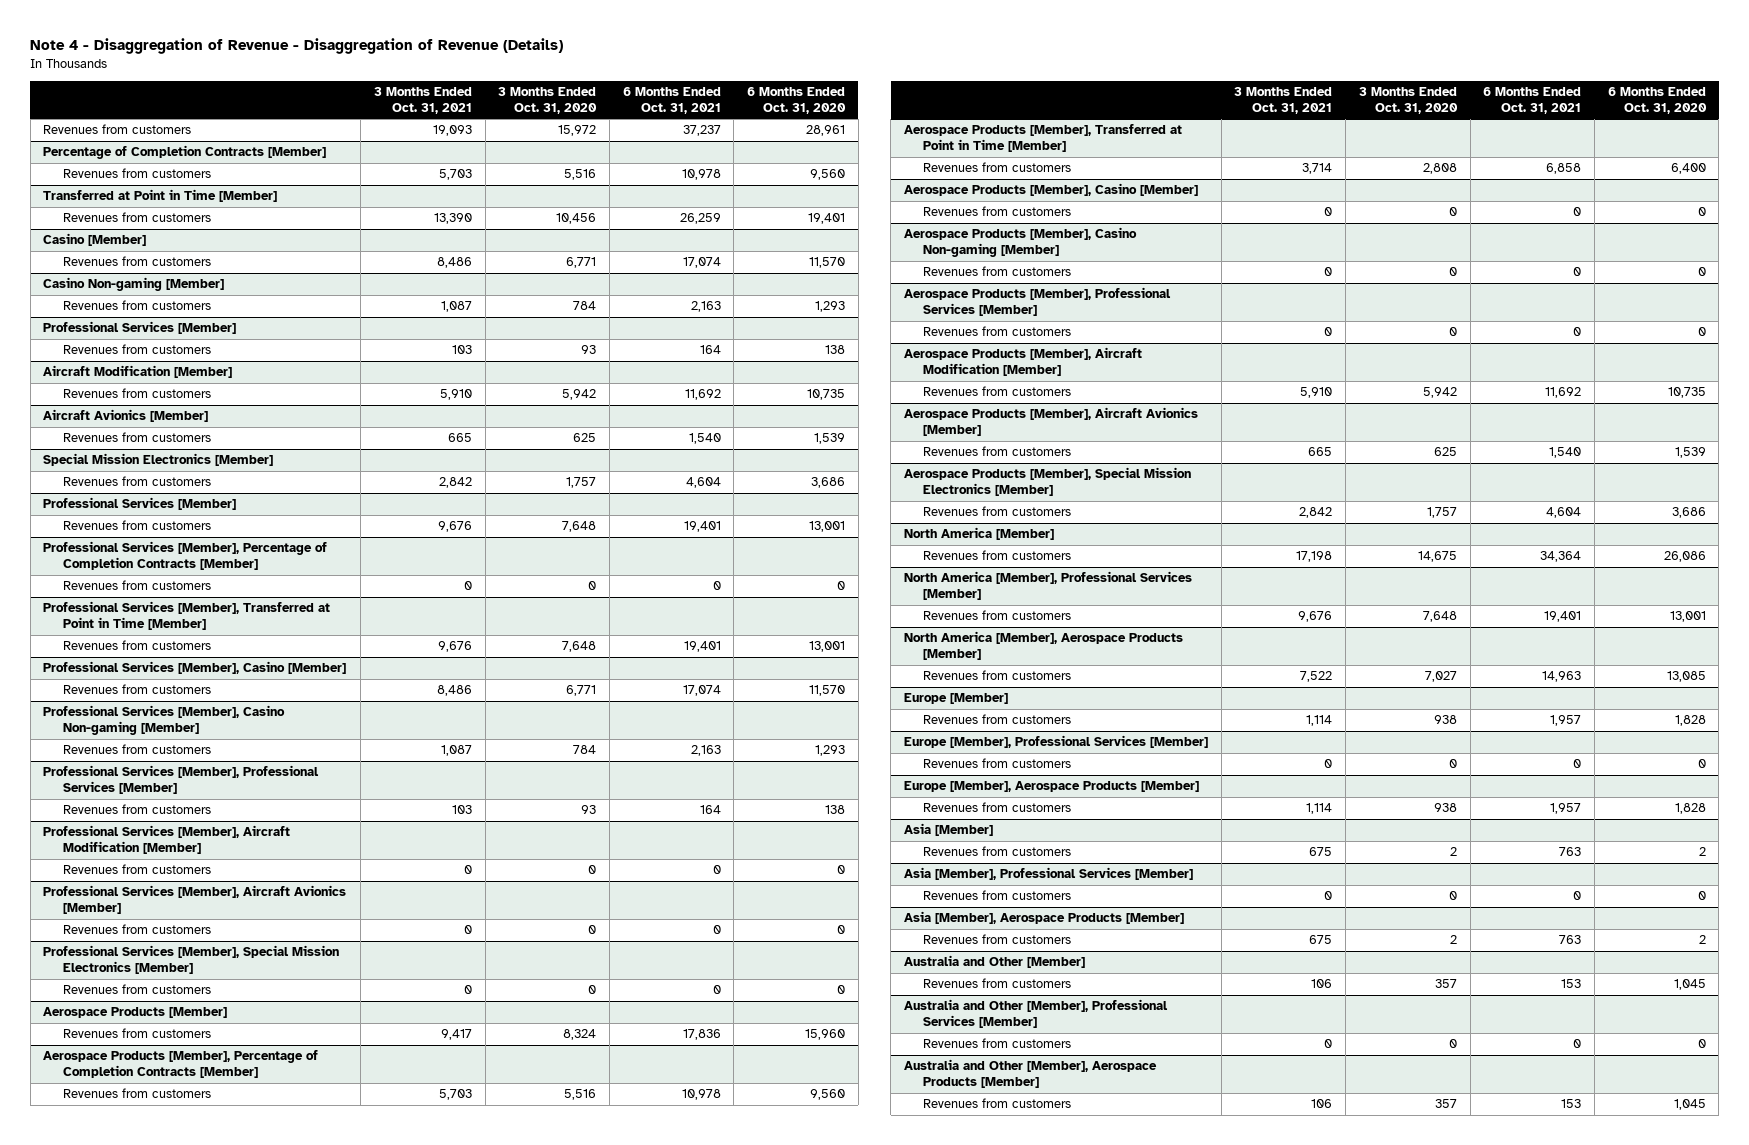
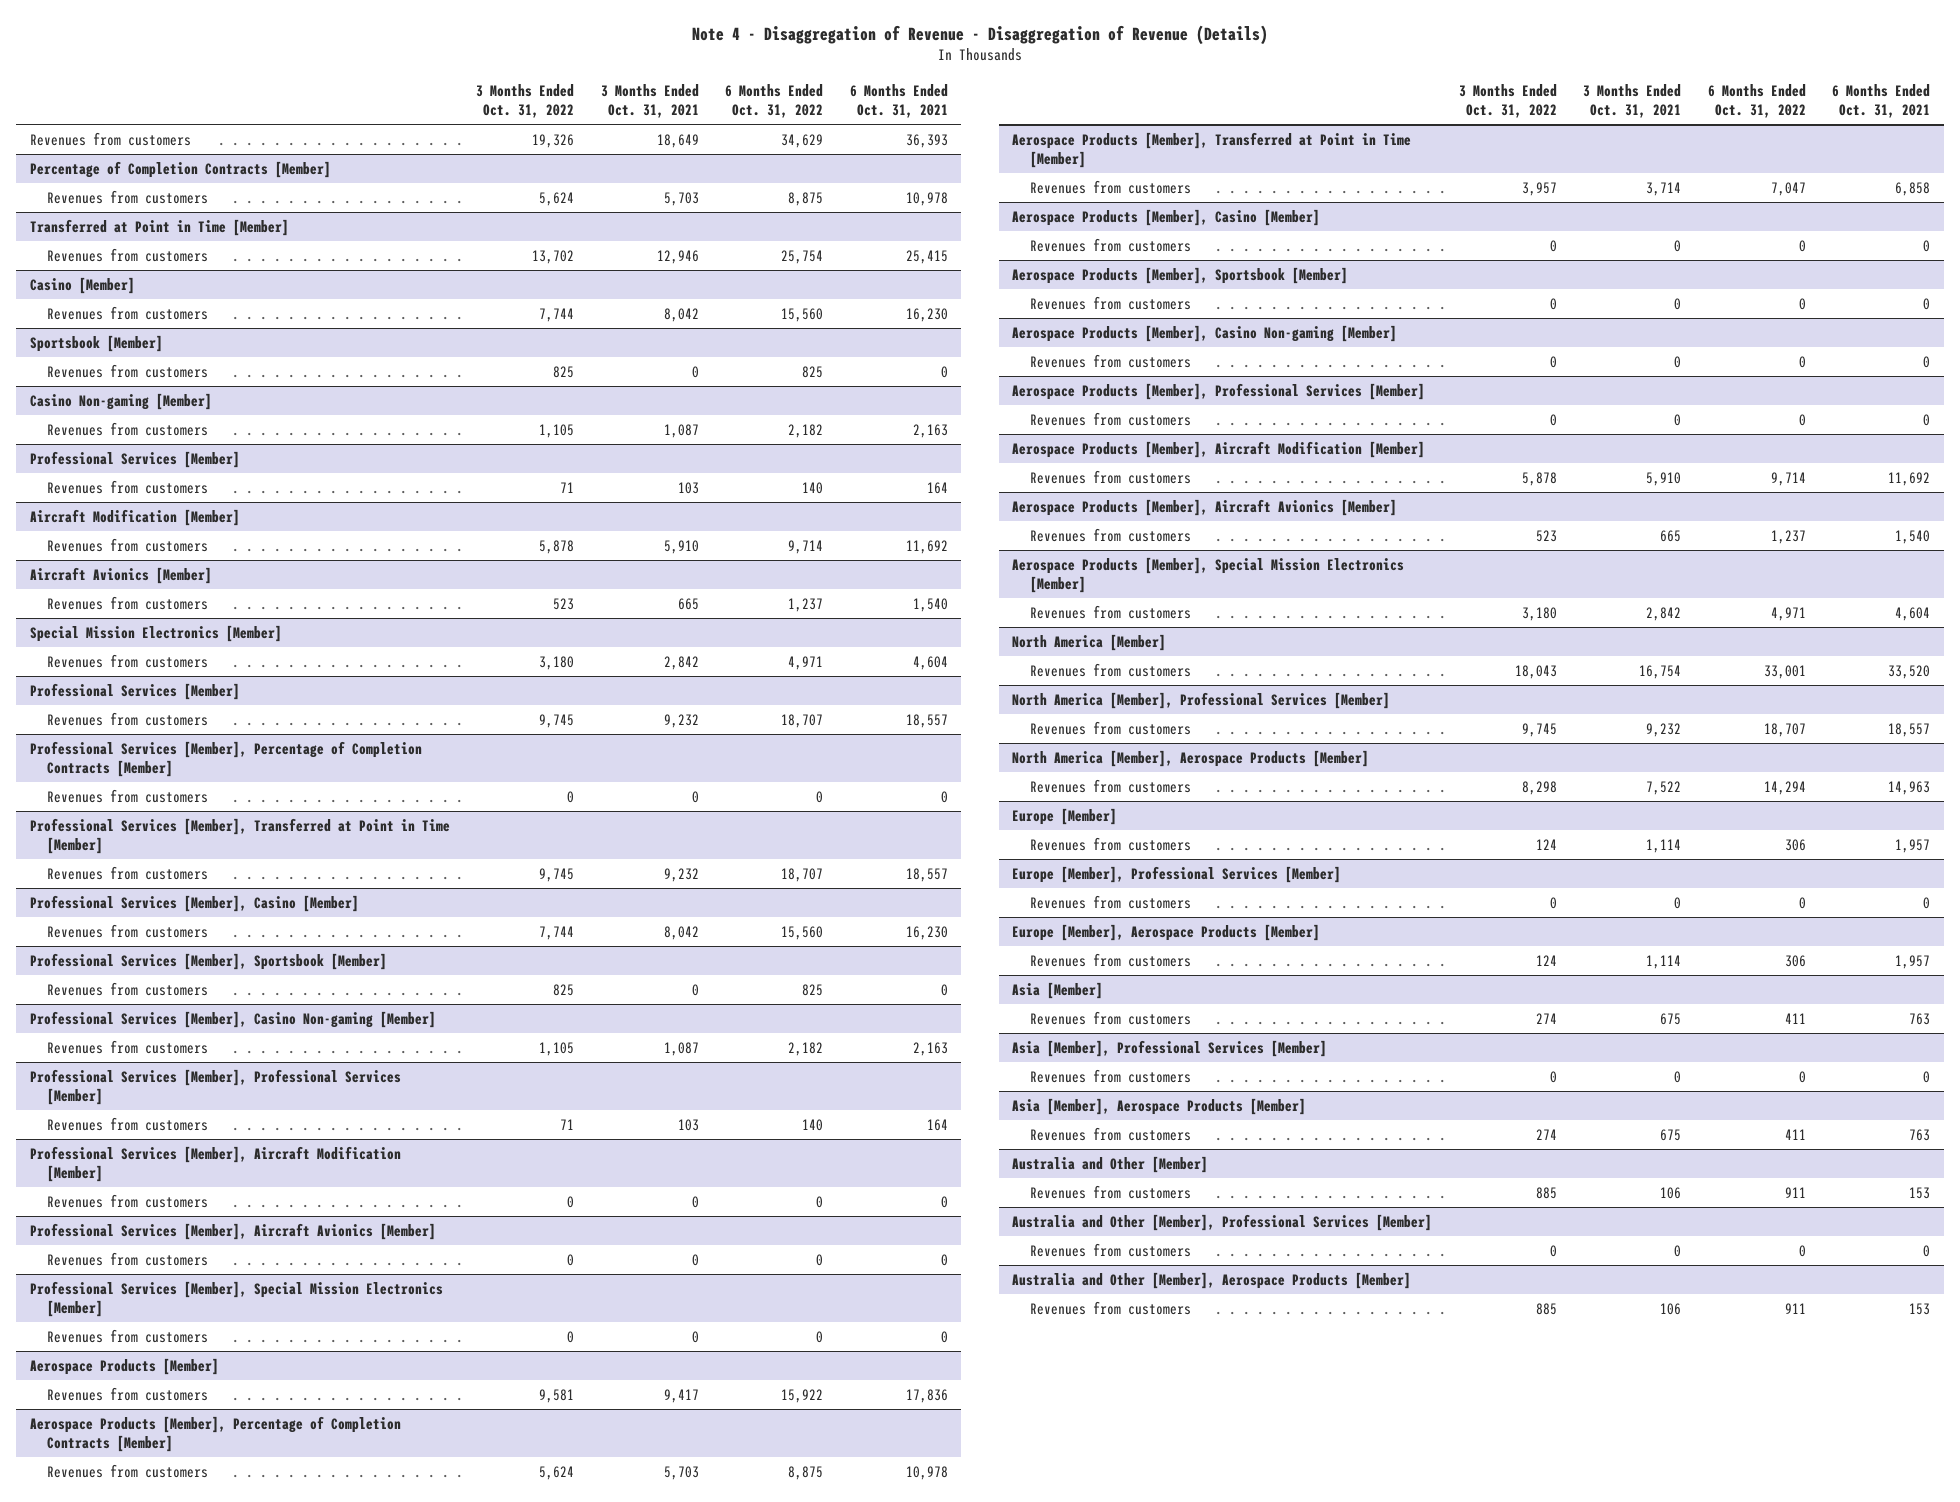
[498,87,598,114] 3 Months Ended Oct. 31, 2020 -> none
[747,87,847,114] 6 Months Ended Oct. 31, 2020 -> none
none -> [476,83,575,118] 3 Months Ended Oct. 31, 2022
none -> [725,83,824,118] 6 Months Ended Oct. 31, 2022
[432,125,472,137] 19,093 -> [656,134,699,149] 18,649
[682,125,721,137] 37,237 -> [905,134,948,149] 36,393
[433,213,472,225] 13,390 -> [656,250,699,265] 12,946
[679,213,721,225] 26,259 -> [905,250,948,265] 25,415
[436,257,472,269] 8,486 -> [663,308,699,323] 8,042
[682,257,721,269] 17,074 -> [905,308,948,323] 16,230
none -> [29,335,163,353] Sportsbook [Member]
none -> [46,364,208,379] Revenues from customers
[437,521,472,533] 9,676 -> [663,714,699,729] 9,232
[683,521,721,533] 19,401 -> [905,714,948,729] 18,557
[437,641,472,653] 9,676 -> [663,868,699,883] 9,232
[683,641,721,653] 19,401 -> [905,868,948,883] 18,557
[436,685,472,697] 8,486 -> [663,926,699,941] 8,042
[682,685,721,697] 17,074 -> [905,926,948,941] 16,230
none -> [29,953,387,971] Professional Services [Member], Sportsbook [Member]
none -> [46,982,208,997] Revenues from customers
none -> [1012,267,1349,285] Aerospace Products [Member], Sportsbook [Member]
none -> [1029,296,1191,311] Revenues from customers
[1296,551,1333,563] 17,198 -> [1639,665,1682,680] 16,754
[1540,551,1582,563] 34,364 -> [1888,665,1931,680] 33,520
[1298,611,1333,623] 9,676 -> [1646,723,1682,738] 9,232
[1544,611,1582,623] 19,401 -> [1888,723,1931,738] 18,557

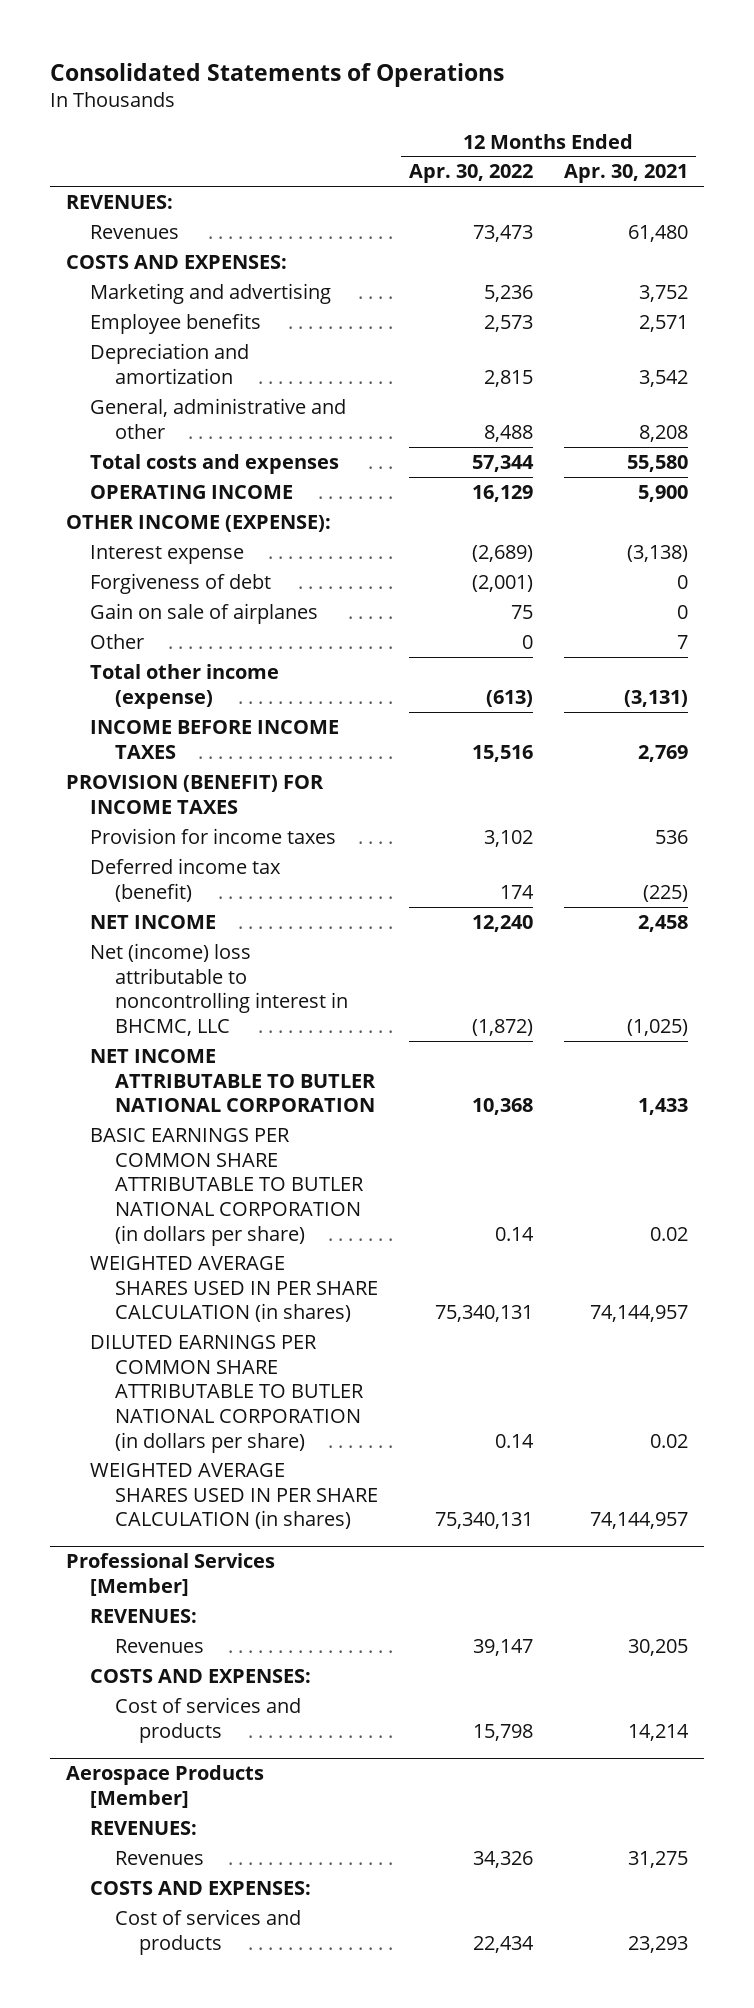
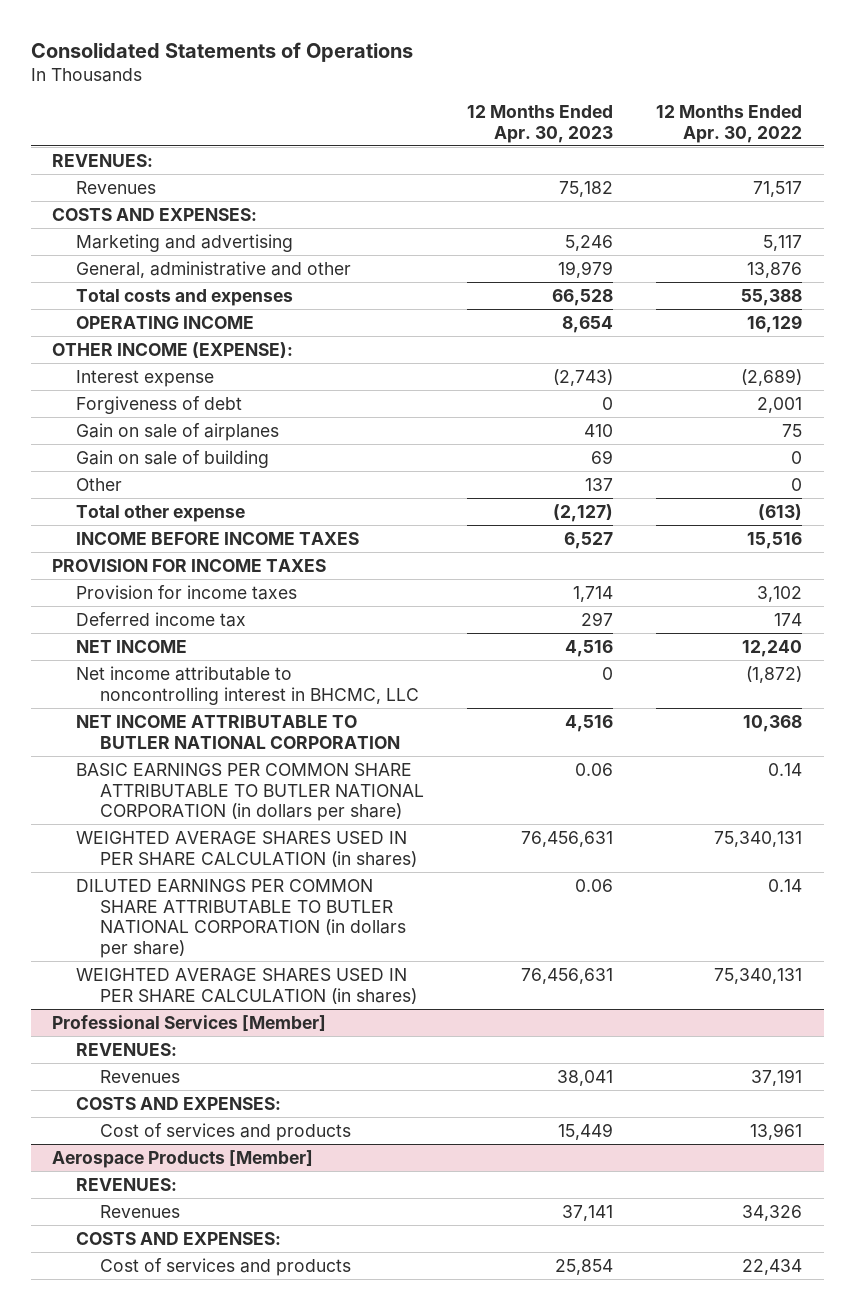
[564,164,689,184] Apr. 30, 2021 -> none
none -> [467,104,614,143] 12 Months Ended Apr. 30, 2023
[472,224,533,242] 73,473 -> [753,180,803,197] 71,517
[90,312,262,334] Employee benefits -> none
[90,342,250,384] Depreciation and amortization -> none
[483,284,533,302] 5,236 -> [763,234,803,251] 5,117
[483,424,533,442] 8,488 -> [747,261,803,278] 13,876
[471,454,534,472] 57,344 -> [741,288,803,306] 55,388
[471,574,533,592] (2,001) -> [757,396,803,413] 2,001
none -> [76,449,270,468] Gain on sale of building
[90,663,280,709] Total other income (expense) -> [76,504,246,522] Total other expense
[65,774,324,814] PROVISION (BENEFIT) FOR INCOME TAXES -> [52,558,327,572] PROVISION FOR INCOME TAXES
[90,857,282,902] Deferred income tax (benefit) -> [76,611,247,627] Deferred income tax
[90,942,348,1036] Net (income) loss attributable to noncontrolling interest in BHCMC, LLC -> [76,665,420,705] Net income attributable to noncontrolling interest in BHCMC, LLC
[472,1638,533,1656] 39,147 -> [751,1068,803,1086] 37,191
[472,1723,533,1741] 15,798 -> [750,1122,803,1140] 13,961

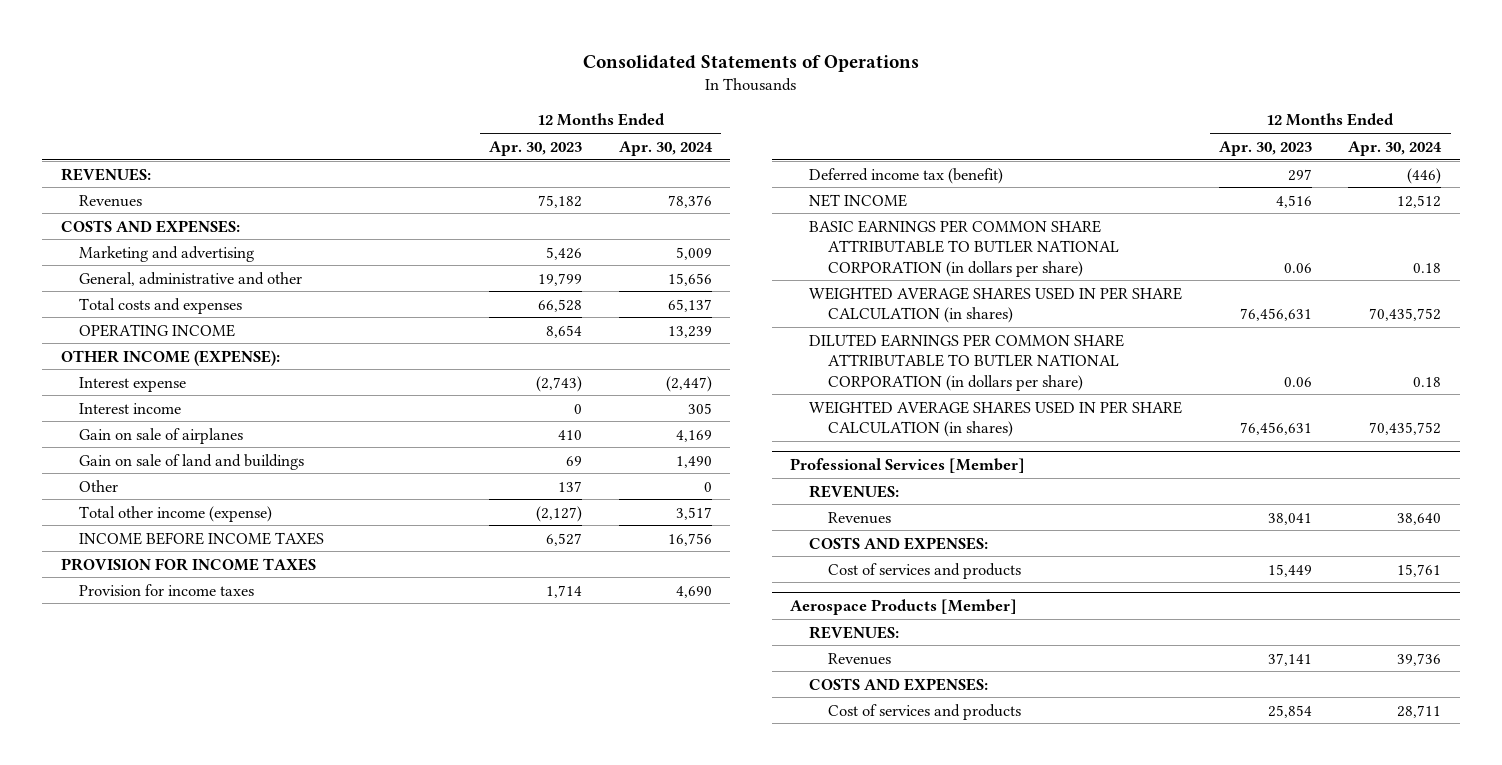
[656,104,803,143] 12 Months Ended Apr. 30, 2022 -> none
none -> [618,140,713,156] Apr. 30, 2024
[565,234,614,251] 5,246 -> [546,246,583,260] 5,426
[558,260,614,278] 19,979 -> [538,272,583,286] 19,799
[76,395,243,414] Forgiveness of debt -> none
none -> [79,402,182,414] Interest income
[76,449,270,468] Gain on sale of building -> [79,453,305,470] Gain on sale of land and buildings
[76,504,246,522] Total other expense -> [79,505,273,522] Total other income (expense)
[76,611,247,627] Deferred income tax -> [808,167,1003,184] Deferred income tax (benefit)
[76,665,420,705] Net income attributable to noncontrolling interest in BHCMC, LLC -> none
[76,714,401,749] NET INCOME ATTRIBUTABLE TO BUTLER NATIONAL CORPORATION -> none

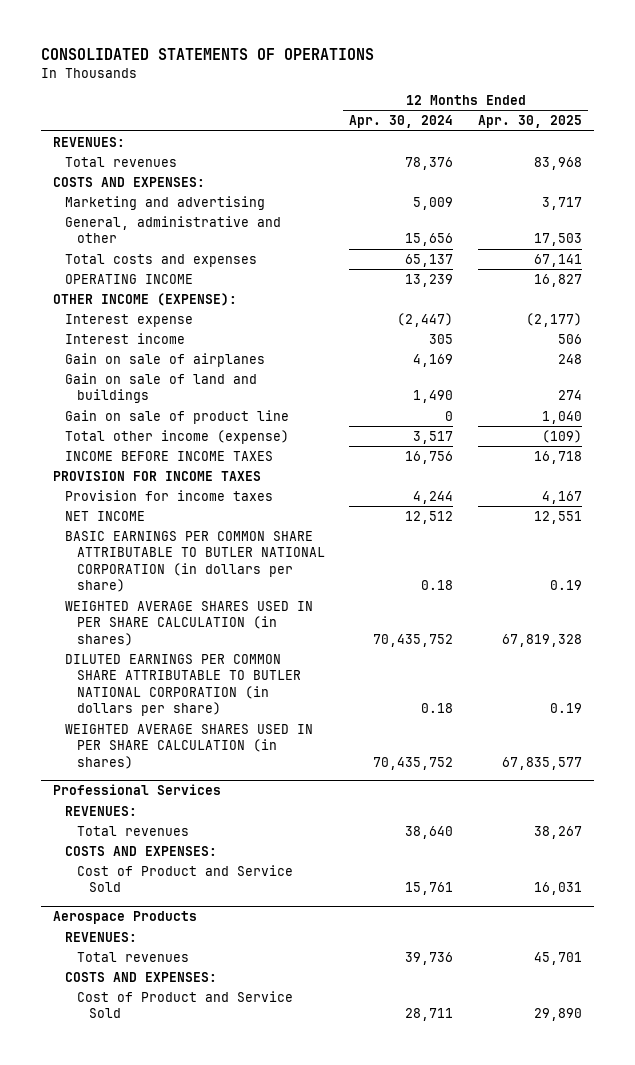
[582,54,919,72] Consolidated Statements of Operations -> [40,48,374,61] CONSOLIDATED STATEMENTS OF OPERATIONS
[489,140,583,156] Apr. 30, 2023 -> none
none -> [477,115,582,129] Apr. 30, 2025
[79,194,143,207] Revenues -> [65,156,178,167] Total revenues
[79,479,119,492] Other -> none
none -> [65,409,290,424] Gain on sale of product line
[808,167,1003,184] Deferred income tax (benefit) -> none
[675,585,712,598] 4,690 -> [413,490,454,504] 4,244
[790,457,1026,473] Professional Services [Member] -> [52,784,221,796] Professional Services
[827,511,891,524] Revenues -> [77,825,190,836] Total revenues
[827,562,1021,579] Cost of services and products -> [77,864,294,893] Cost of Product and Service Sold
[790,598,1018,615] Aerospace Products [Member] -> [52,911,197,925] Aerospace Products
[827,652,891,665] Revenues -> [77,951,190,962] Total revenues
[827,703,1021,720] Cost of services and products -> [77,990,294,1019] Cost of Product and Service Sold

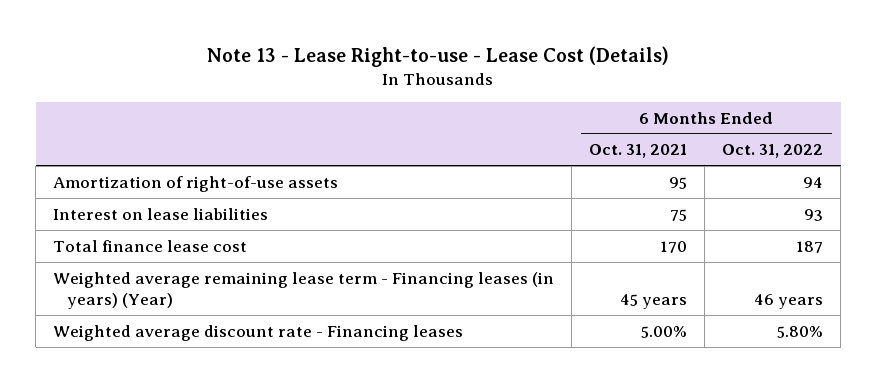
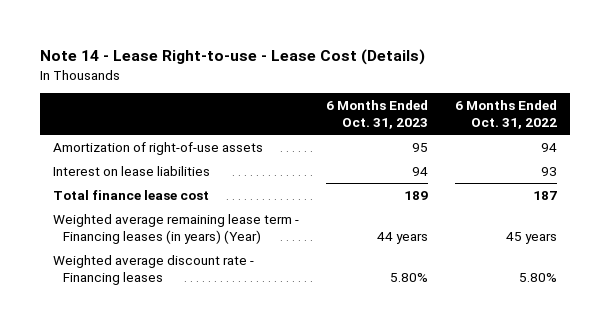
[207,46,670,68] Note 13 - Lease Right-to-use - Lease Cost (Details) -> [40,49,426,66] Note 14 - Lease Right-to-use - Lease Cost (Details)
[589,144,688,159] Oct. 31, 2021 -> none
none -> [326,100,429,130] 6 Months Ended Oct. 31, 2023
[754,294,824,310] 46 years -> [505,232,557,245] 45 years

